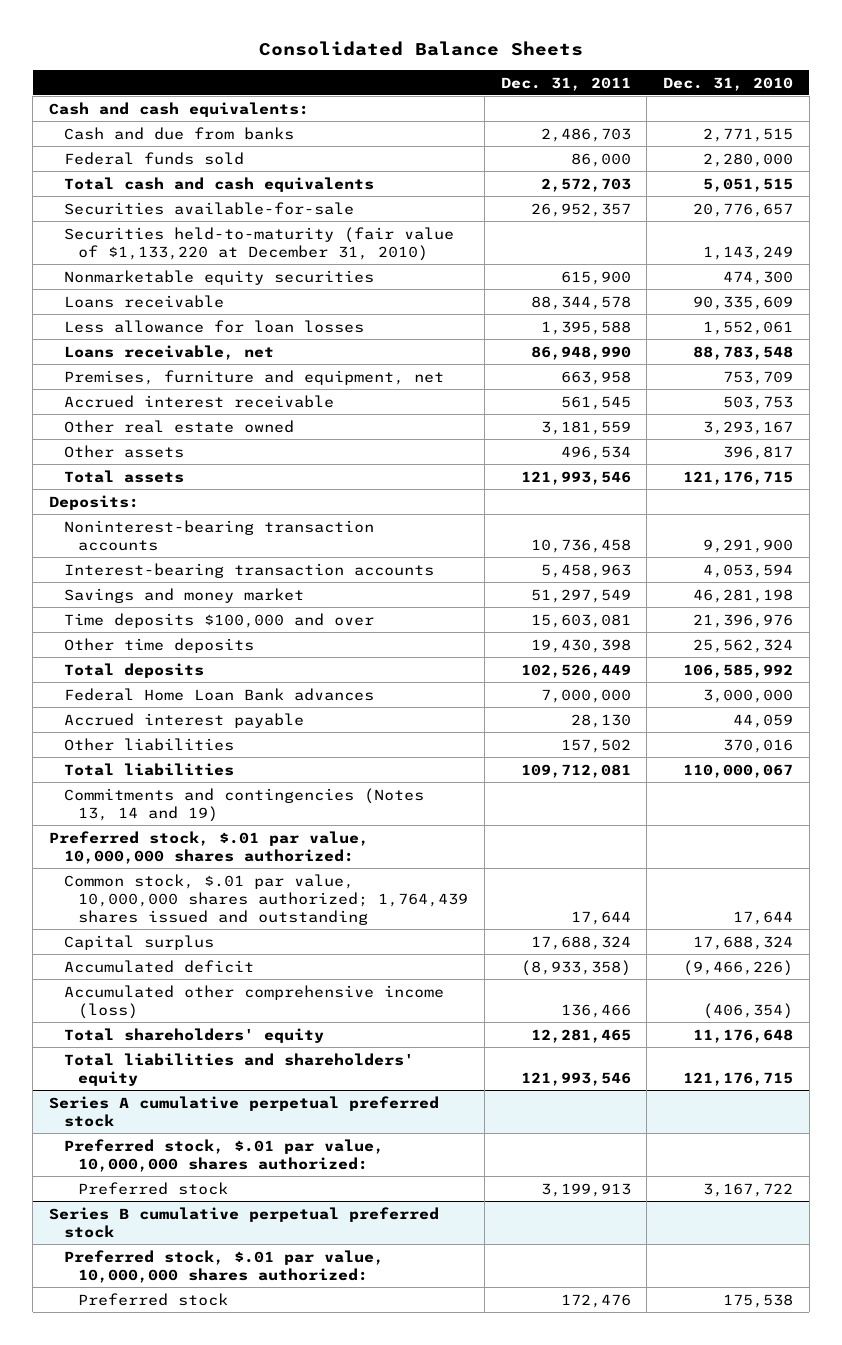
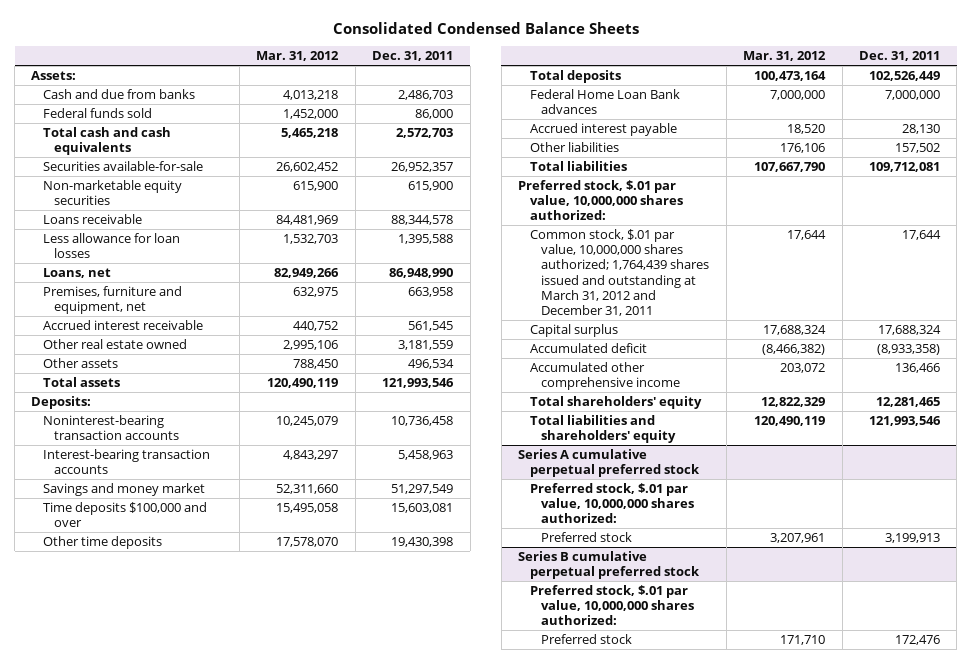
[258,41,583,57] Consolidated Balance Sheets -> [332,21,639,34] Consolidated Condensed Balance Sheets
[662,76,793,91] Dec. 31, 2010 -> none
none -> [256,51,340,62] Mar. 31, 2012
[48,101,309,117] Cash and cash equivalents: -> none
none -> [31,70,77,80] Assets:
[63,226,454,261] Securities held-to-maturity (fair value of $1,133,220 at December 31, 2010) -> none
[63,269,374,285] Nonmarketable equity securities -> [42,179,182,206] Non-marketable equity securities
[63,344,274,360] Loans receivable, net -> [42,267,111,278] Loans, net
[63,787,424,822] Commitments and contingencies (Notes 13, 14 and 19) -> none
[63,873,469,925] Common stock, $.01 par value, 10,000,000 shares authorized; 1,764,439 shares issued and outstanding -> [529,228,710,317] Common stock, $.01 par value, 10,000,000 shares authorized; 1,764,439 shares issued and outstanding at March 31, 2012 and December 31, 2011
[63,984,444,1019] Accumulated other comprehensive income (loss) -> [529,361,681,391] Accumulated other comprehensive income

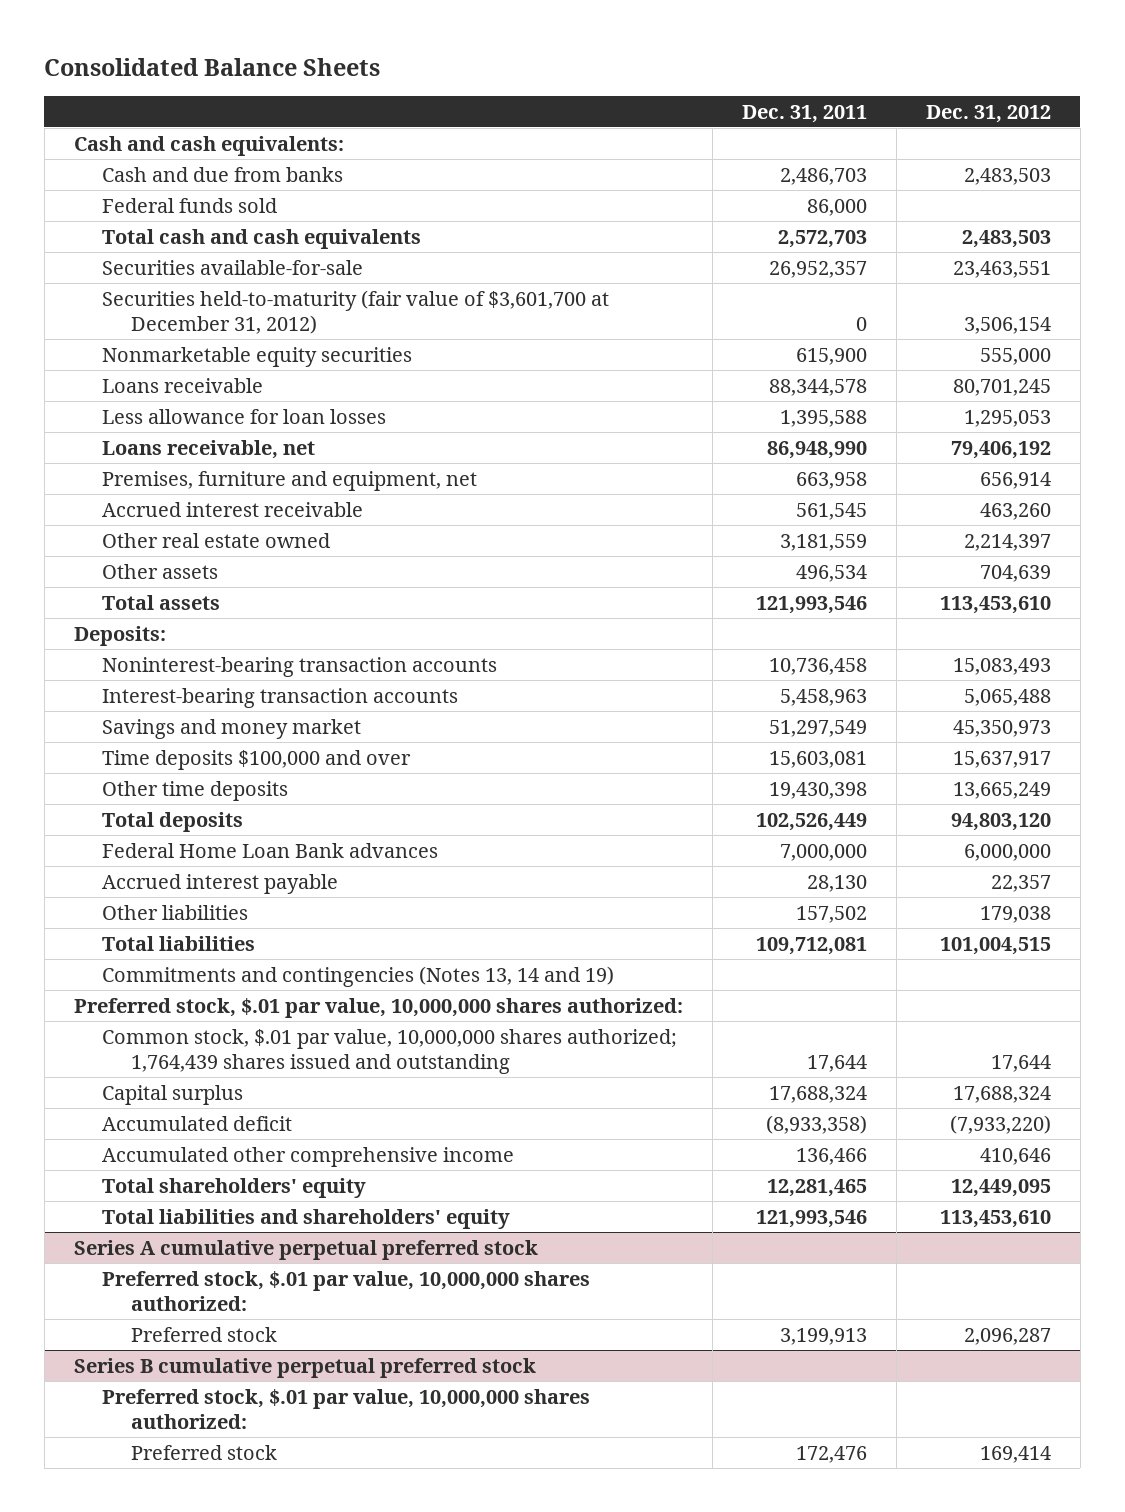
[332,21,639,34] Consolidated Condensed Balance Sheets -> [44,57,381,76] Consolidated Balance Sheets
[256,51,340,62] Mar. 31, 2012 -> none
none -> [925,104,1051,123] Dec. 31, 2012
[31,70,77,80] Assets: -> none
none -> [73,135,344,156] Cash and cash equivalents:
none -> [102,289,610,335] Securities held-to-maturity (fair value of $3,601,700 at December 31, 2012)
[42,179,182,206] Non-marketable equity securities -> [102,346,413,367] Nonmarketable equity securities
[42,267,111,278] Loans, net -> [102,439,316,459] Loans receivable, net
none -> [102,965,615,987] Commitments and contingencies (Notes 13, 14 and 19)
[529,228,710,317] Common stock, $.01 par value, 10,000,000 shares authorized; 1,764,439 shares issued and outstanding at March 31, 2012 and December 31, 2011 -> [102,1028,678,1075] Common stock, $.01 par value, 10,000,000 shares authorized; 1,764,439 shares issued and outstanding

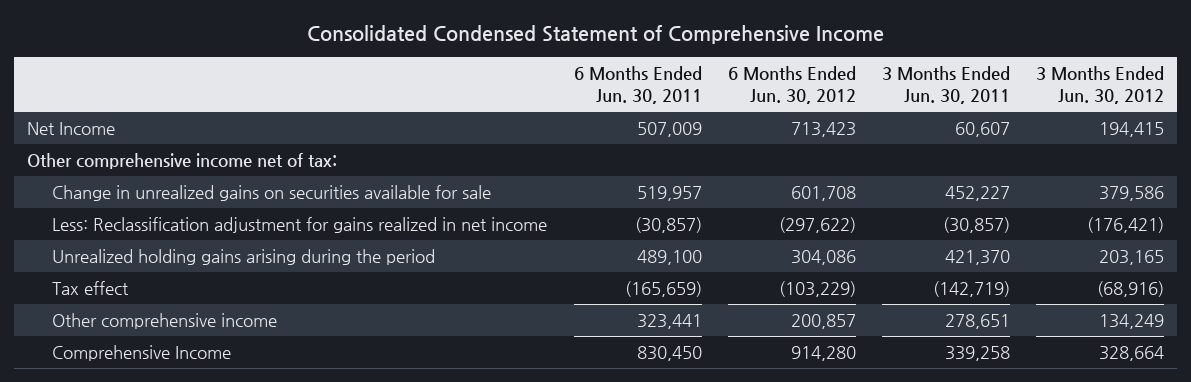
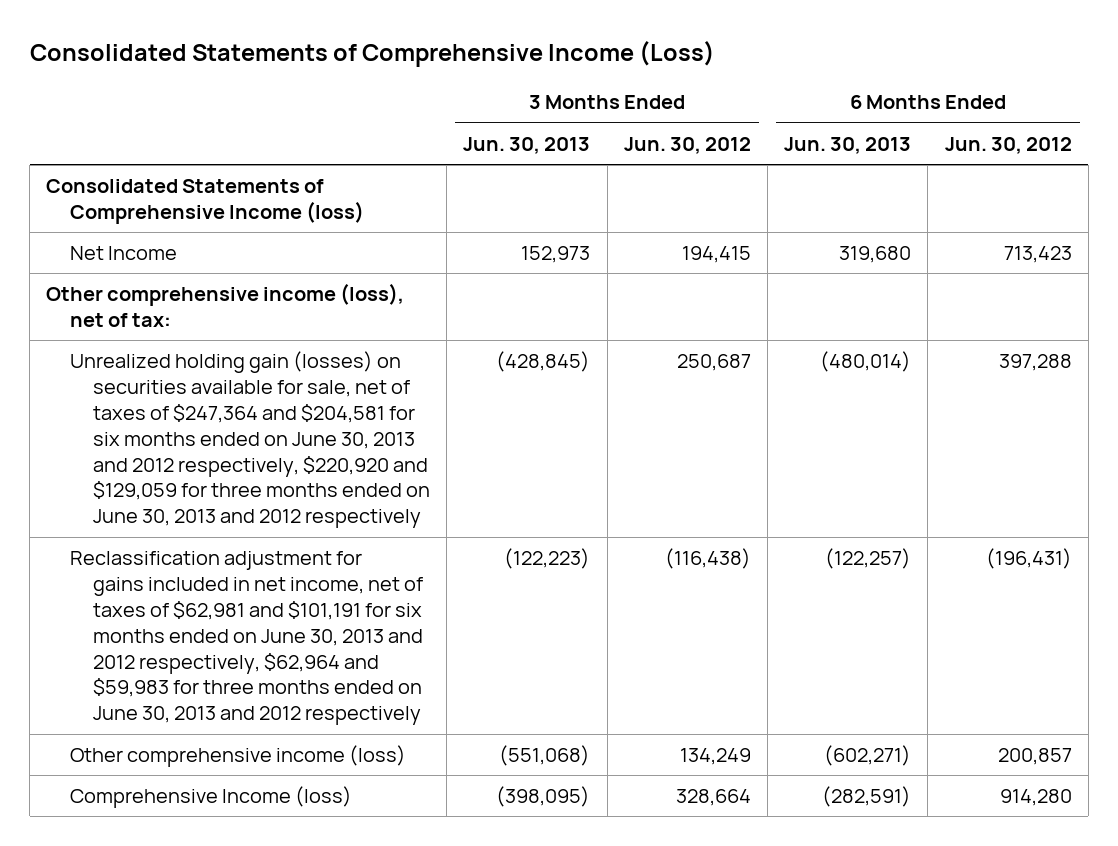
[306,25,884,45] Consolidated Condensed Statement of Comprehensive Income -> [29,41,715,68] Consolidated Statements of Comprehensive Income (Loss)
[573,66,702,105] 6 Months Ended Jun. 30, 2011 -> none
[881,66,1010,105] 3 Months Ended Jun. 30, 2011 -> none
none -> [463,136,591,154] Jun. 30, 2013
none -> [784,136,912,154] Jun. 30, 2013
none -> [46,179,364,224] Consolidated Statements of Comprehensive Income (loss)
[52,248,436,265] Unrealized holding gains arising during the period -> none
[52,280,130,295] Tax effect -> none
[27,152,338,169] Other comprehensive income net of tax: -> [46,283,405,327] Other comprehensive income (loss), net of tax:
[52,184,492,201] Change in unrealized gains on securities available for sale -> [69,351,431,529] Unrealized holding gain (losses) on securities available for sale, net of taxes of $247,364 and $204,581 for six months ended on June 30, 2013 and 2012 respectively, $220,920 and $129,059 for three months ended on June 30, 2013 and 2012 respectively
[790,185,856,201] 601,708 -> [998,354,1072,372] 397,288
[1099,185,1165,201] 379,586 -> [676,354,751,372] 250,687
[52,216,548,233] Less: Reclassification adjustment for gains realized in net income -> [69,551,424,726] Reclassification adjustment for gains included in net income, net of taxes of $62,981 and $101,191 for six months ended on June 30, 2013 and 2012 respectively, $62,964 and $59,983 for three months ended on June 30, 2013 and 2012 respectively
[778,216,856,233] (297,622) -> [985,548,1072,570] (196,431)
[1087,216,1165,233] (176,421) -> [664,548,751,570] (116,438)
[52,312,278,329] Other comprehensive income -> [69,745,406,768] Other comprehensive income (loss)
[52,344,232,361] Comprehensive Income -> [69,786,352,809] Comprehensive Income (loss)

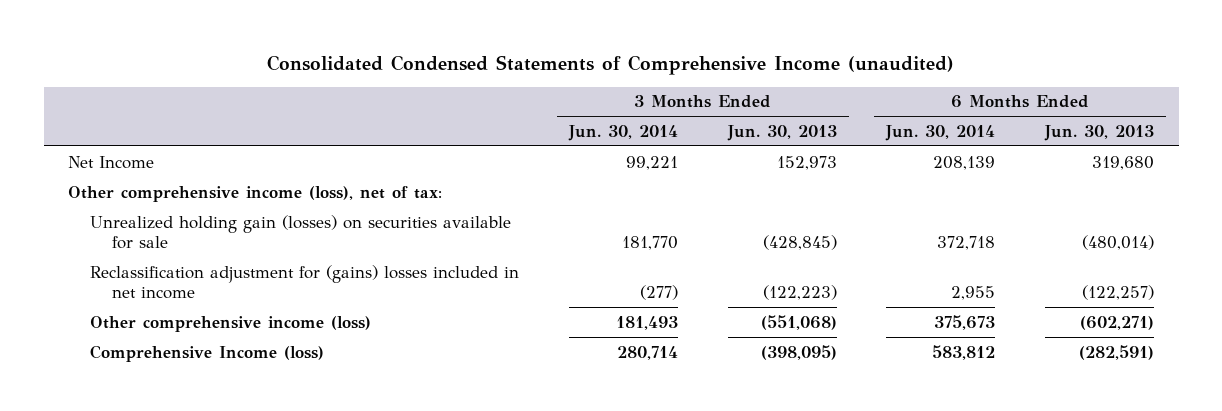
[29,41,715,68] Consolidated Statements of Comprehensive Income (Loss) -> [267,54,955,75] Consolidated Condensed Statements of Comprehensive Income (unaudited)
[623,136,751,154] Jun. 30, 2012 -> none
[944,136,1072,154] Jun. 30, 2012 -> none
none -> [567,124,678,141] Jun. 30, 2014
none -> [885,124,996,141] Jun. 30, 2014
[46,179,364,224] Consolidated Statements of Comprehensive Income (loss) -> none
[69,351,431,529] Unrealized holding gain (losses) on securities available for sale, net of taxes of $247,364 and $204,581 for six months ended on June 30, 2013 and 2012 respectively, $220,920 and $129,059 for three months ended on June 30, 2013 and 2012 respectively -> [90,214,512,249] Unrealized holding gain (losses) on securities available for sale
[69,551,424,726] Reclassification adjustment for gains included in net income, net of taxes of $62,981 and $101,191 for six months ended on June 30, 2013 and 2012 respectively, $62,964 and $59,983 for three months ended on June 30, 2013 and 2012 respectively -> [90,264,520,299] Reclassification adjustment for (gains) losses included in net income

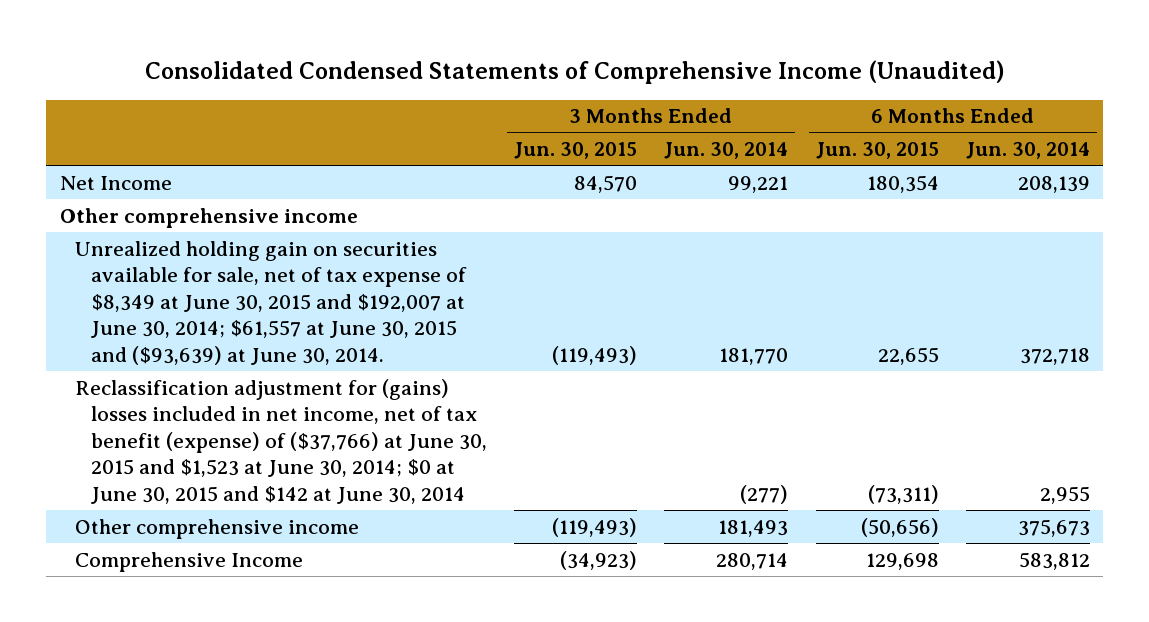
[267,54,955,75] Consolidated Condensed Statements of Comprehensive Income (unaudited) -> [144,59,1005,84] Consolidated Condensed Statements of Comprehensive Income (Unaudited)
[726,124,837,141] Jun. 30, 2013 -> none
[1043,124,1154,141] Jun. 30, 2013 -> none
none -> [514,142,638,160] Jun. 30, 2015
none -> [815,142,939,160] Jun. 30, 2015
[68,185,443,202] Other comprehensive income (loss), net of tax: -> [59,207,358,228] Other comprehensive income
[90,214,512,249] Unrealized holding gain (losses) on securities available for sale -> [75,240,468,365] Unrealized holding gain on securities available for sale, net of tax expense of $8,349 at June 30, 2015 and $192,007 at June 30, 2014; $61,557 at June 30, 2015 and ($93,639) at June 30, 2014.
[90,264,520,299] Reclassification adjustment for (gains) losses included in net income -> [75,378,488,504] Reclassification adjustment for (gains) losses included in net income, net of tax benefit (expense) of ($37,766) at June 30, 2015 and $1,523 at June 30, 2014; $0 at June 30, 2015 and $142 at June 30, 2014
[90,315,372,332] Other comprehensive income (loss) -> [75,518,360,539] Other comprehensive income
[90,344,325,362] Comprehensive Income (loss) -> [75,551,304,572] Comprehensive Income

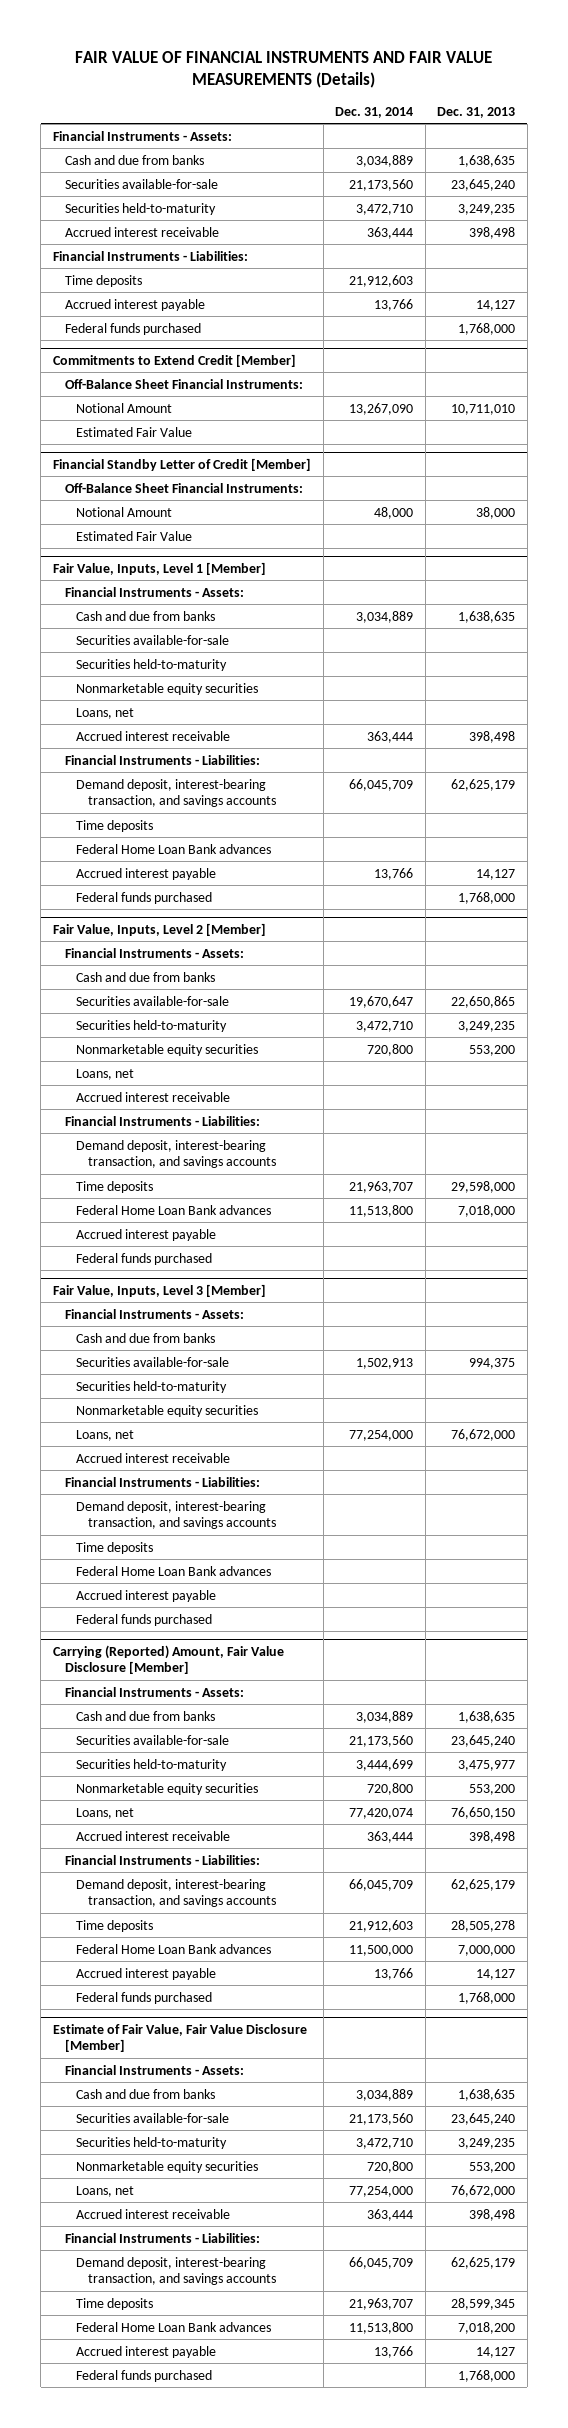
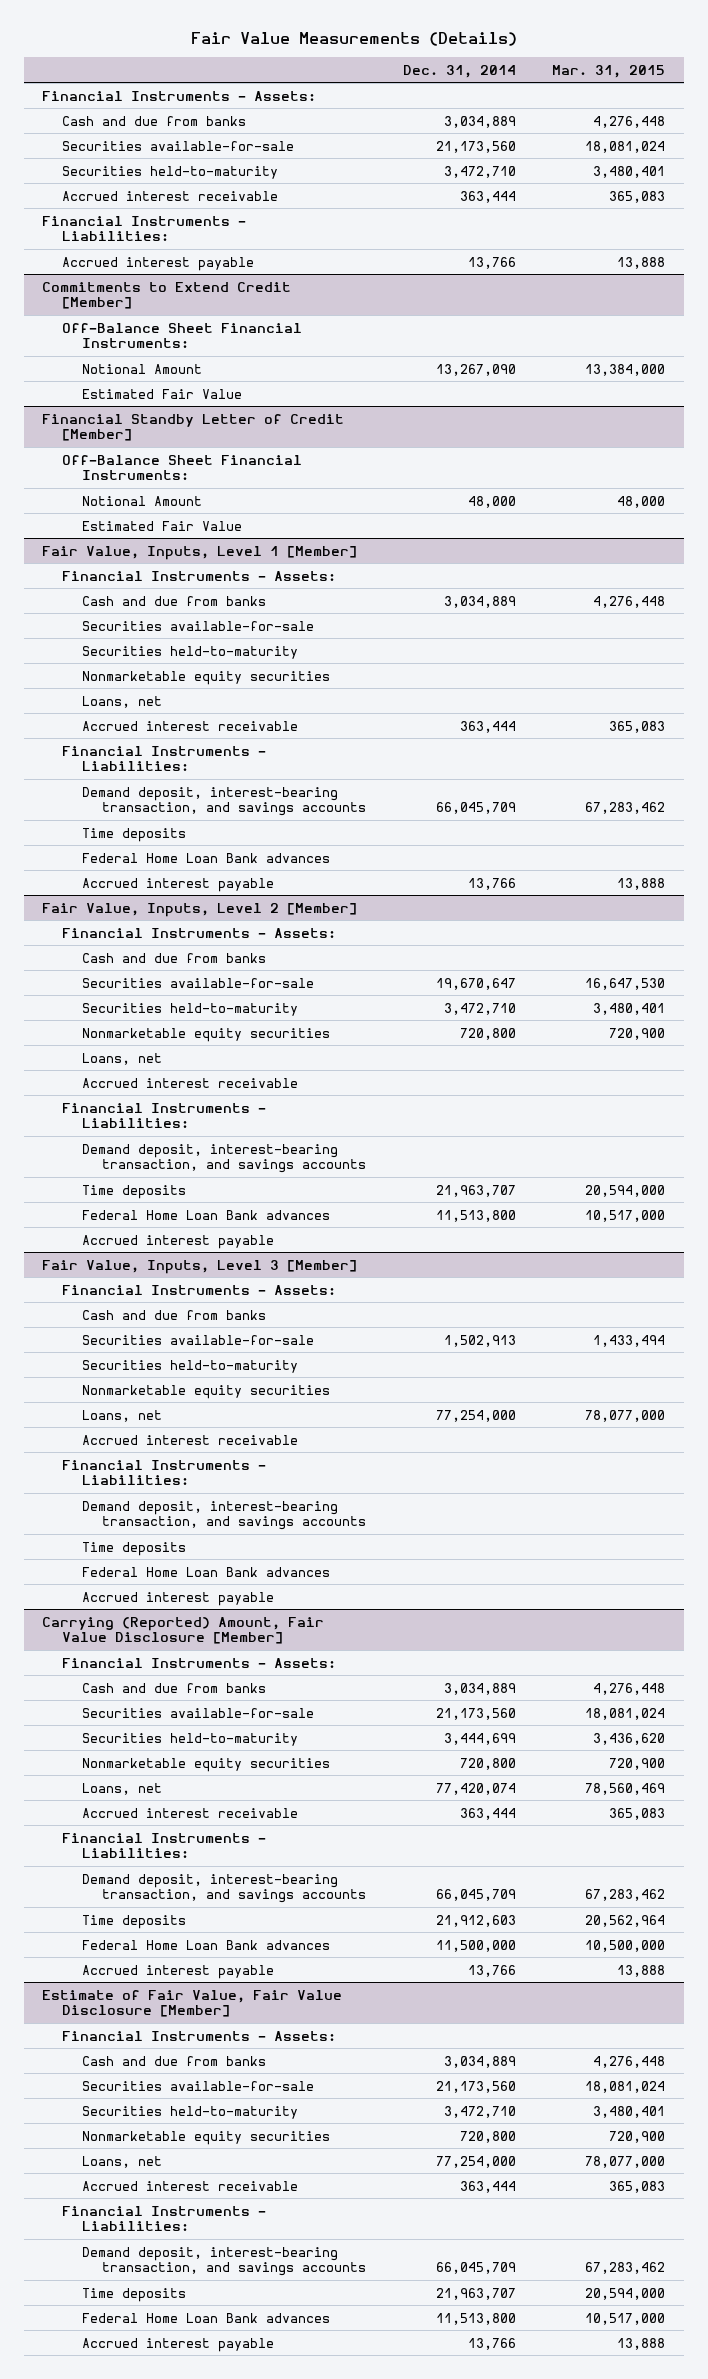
[75,50,493,88] FAIR VALUE OF FINANCIAL INSTRUMENTS AND FAIR VALUE MEASUREMENTS (Details) -> [190,32,517,47] Fair Value Measurements (Details)
[437,106,516,118] Dec. 31, 2013 -> none
none -> [552,64,666,78] Mar. 31, 2015
[64,274,142,287] Time deposits -> none
[64,322,201,335] Federal funds purchased -> none
[76,891,213,904] Federal funds purchased -> none
[76,1252,213,1265] Federal funds purchased -> none
[76,1613,213,1626] Federal funds purchased -> none
[76,1991,213,2004] Federal funds purchased -> none
[76,2369,213,2382] Federal funds purchased -> none

